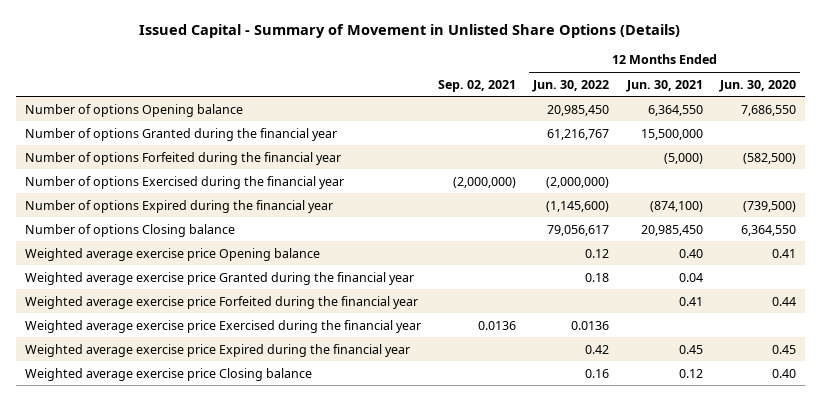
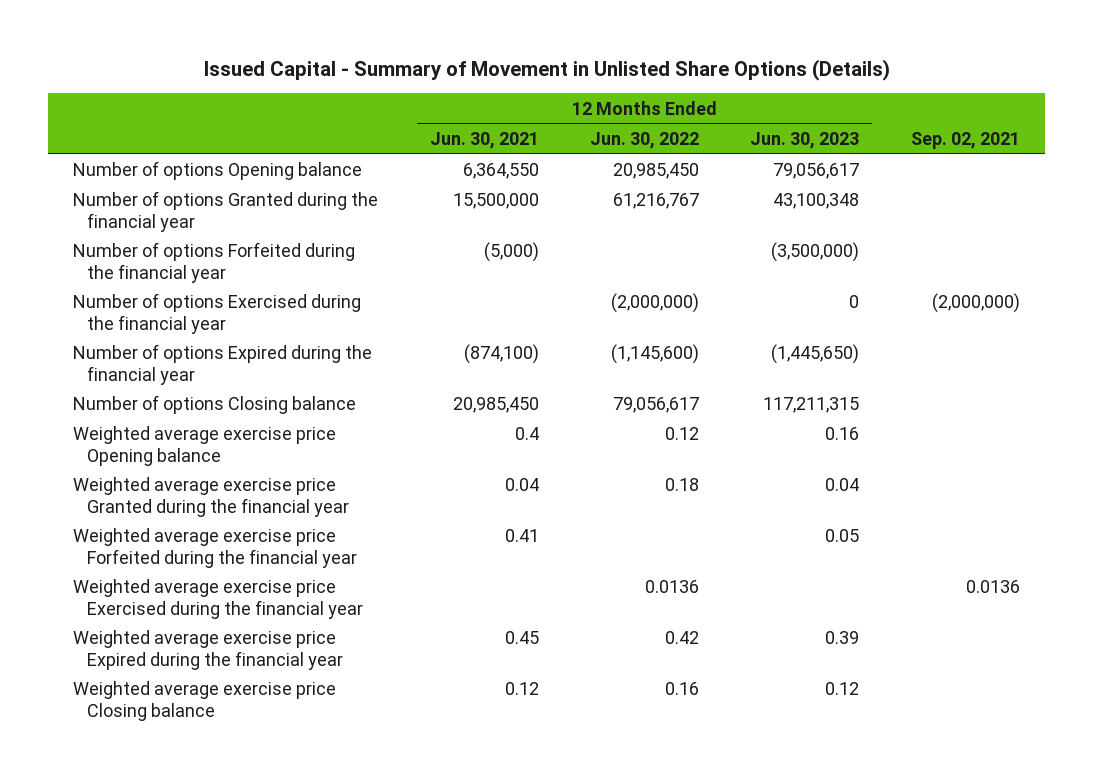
[718,79,796,92] Jun. 30, 2020 -> none
none -> [750,131,860,149] Jun. 30, 2023
[678,248,703,258] 0.40 -> [514,427,539,441] 0.4

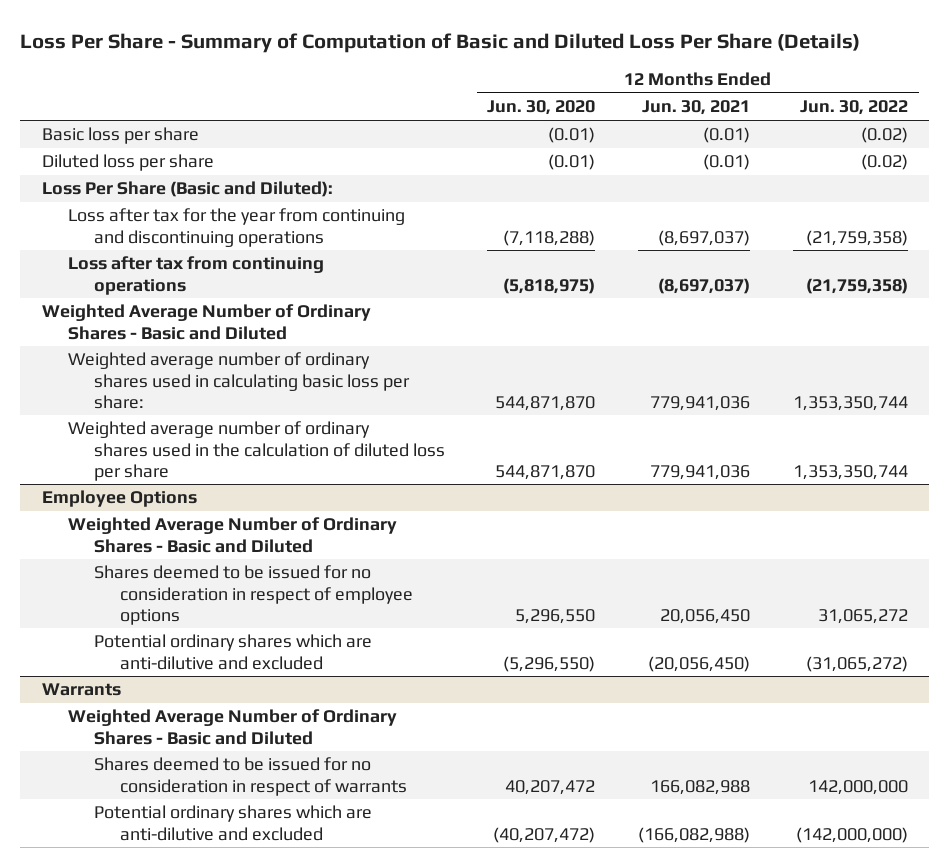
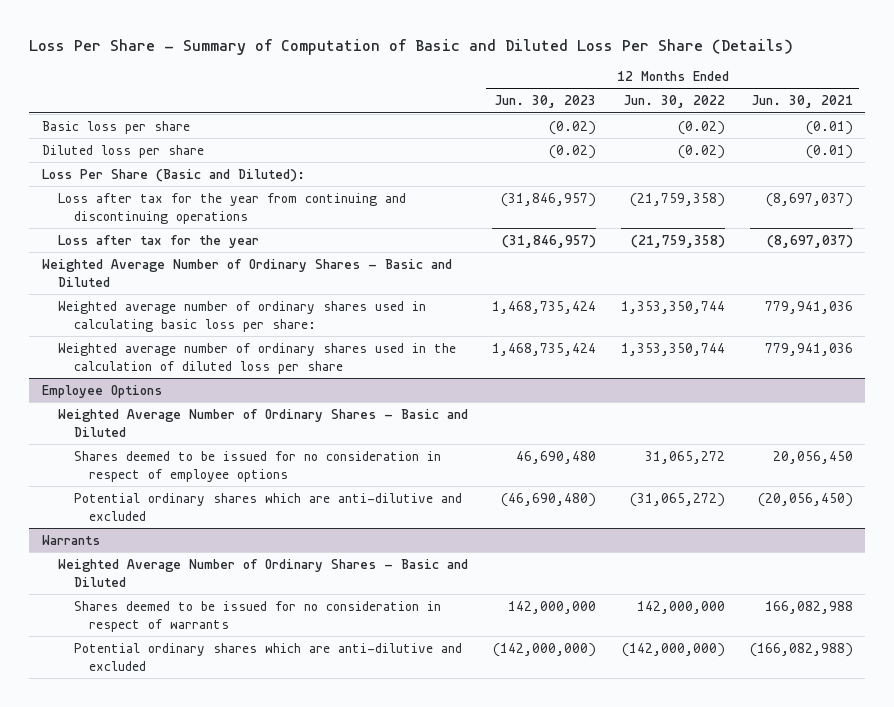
[487,100,596,116] Jun. 30, 2020 -> none
none -> [495,95,597,109] Jun. 30, 2023
[67,256,324,295] Loss after tax from continuing operations -> [57,234,259,248] Loss after tax for the year

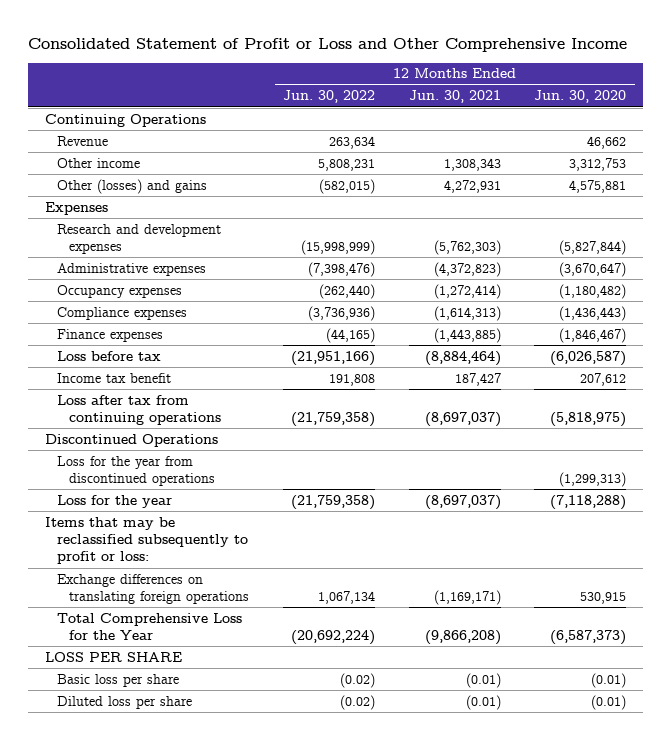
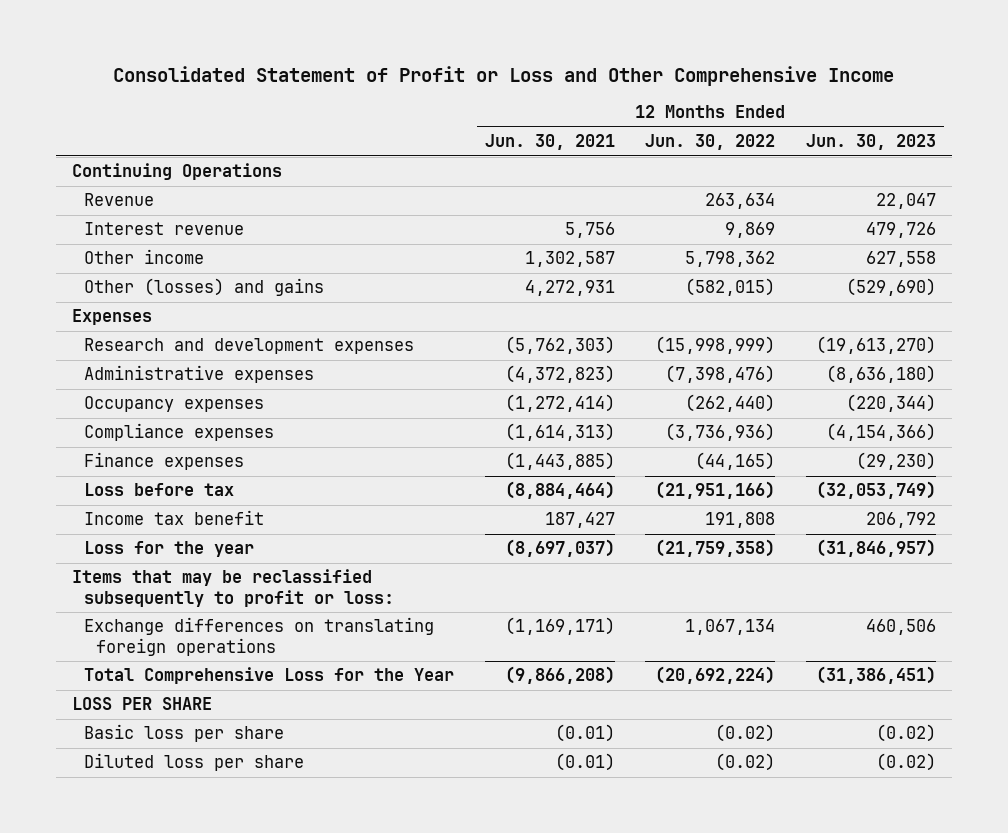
[534,90,627,104] Jun. 30, 2020 -> none
none -> [806,134,937,151] Jun. 30, 2023
none -> [83,222,244,236] Interest revenue
[317,158,375,171] 5,808,231 -> [685,251,776,268] 5,798,362
[443,157,501,171] 1,308,343 -> [524,251,615,268] 1,302,587
[57,394,222,426] Loss after tax from continuing operations -> none
[44,433,218,447] Discontinued Operations -> none
[57,455,216,487] Loss for the year from discontinued operations -> none

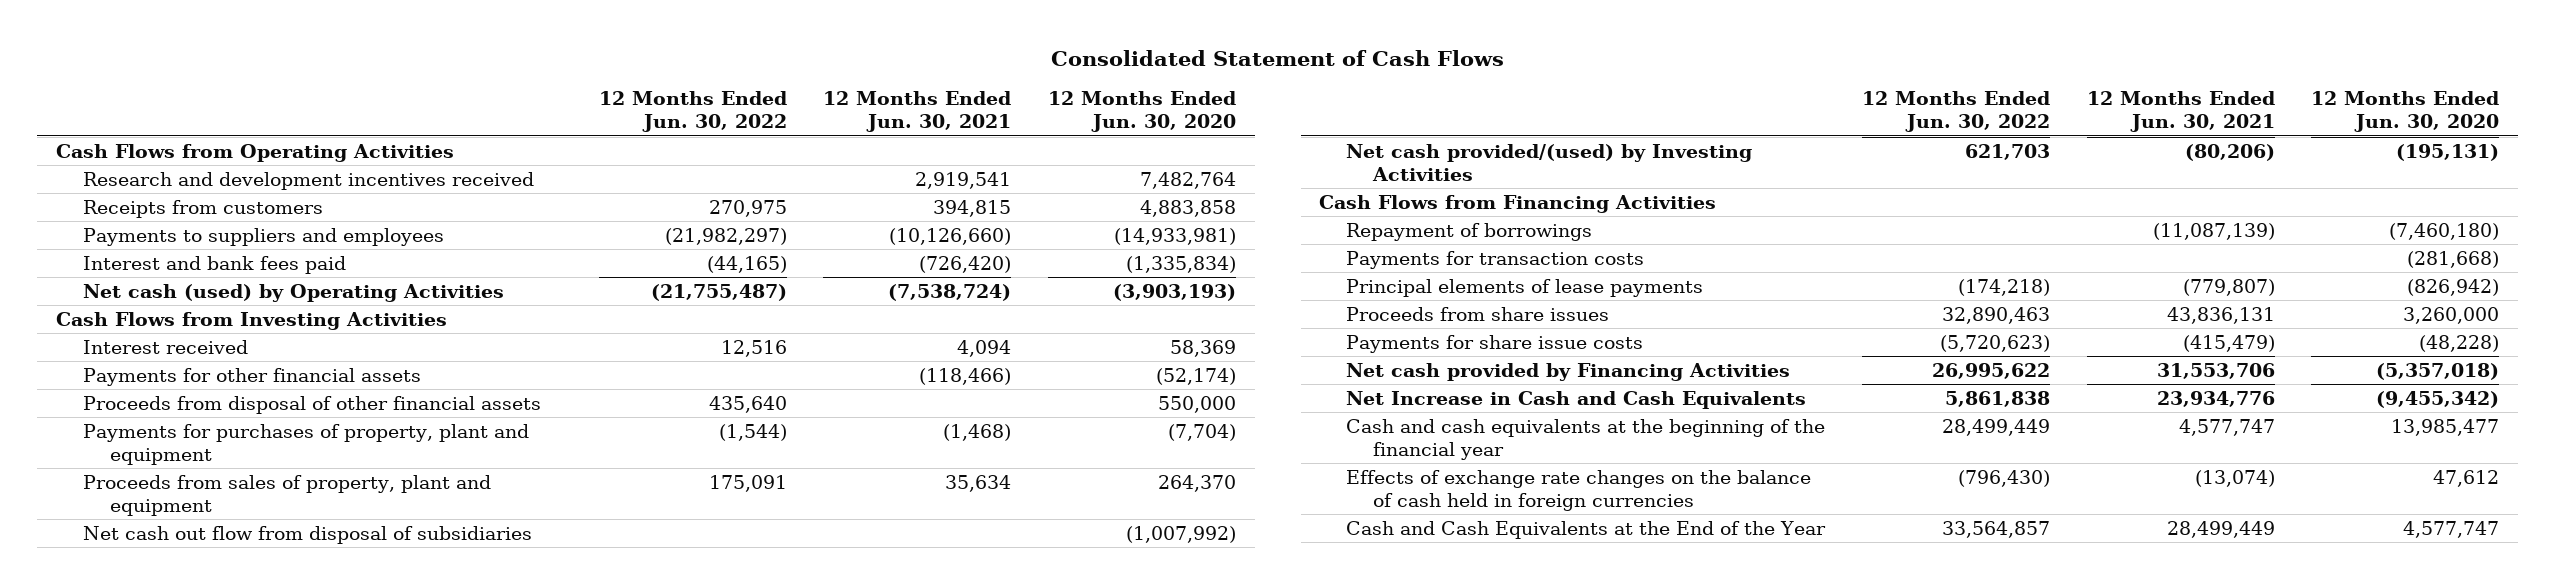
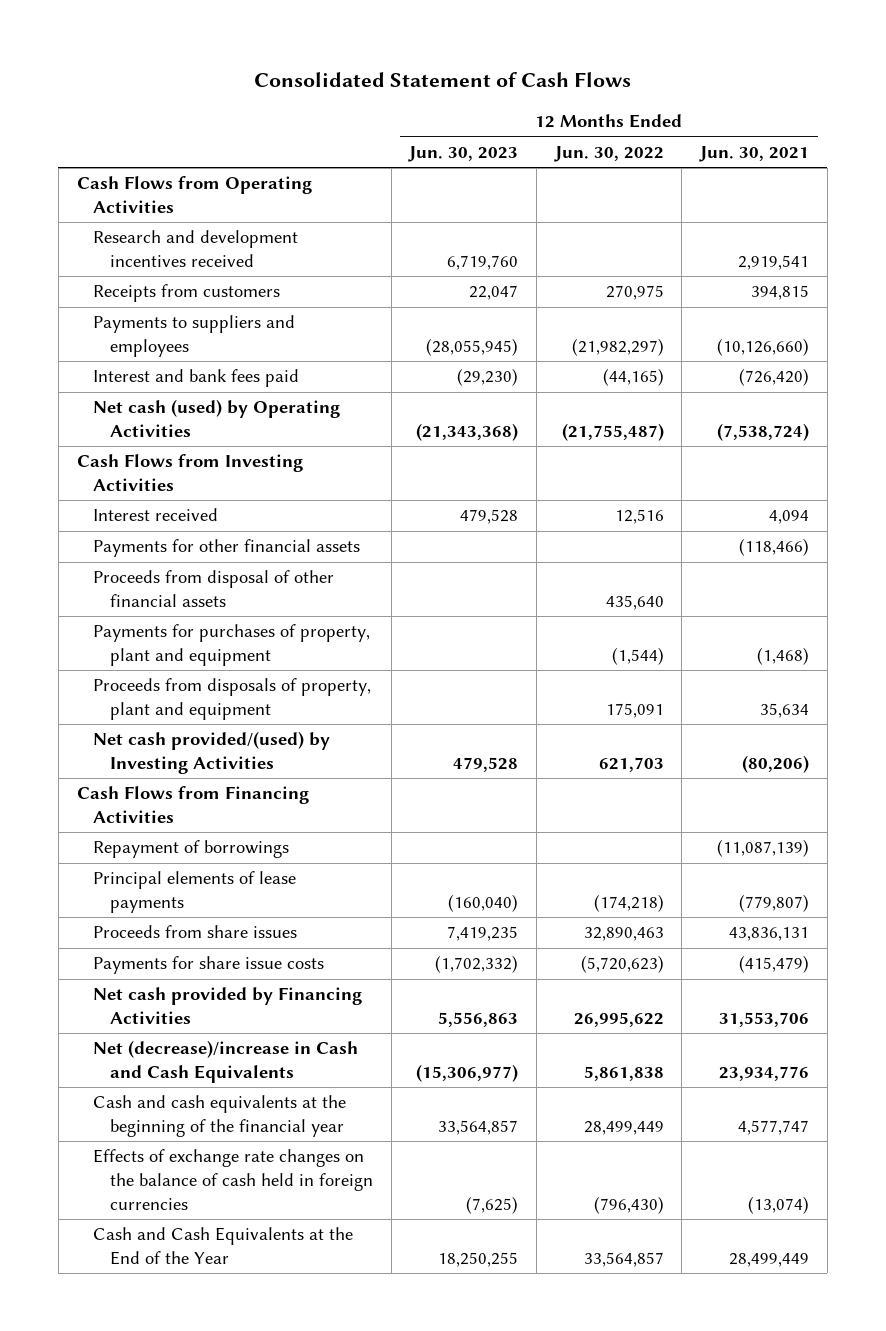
[1048,91,1237,133] 12 Months Ended Jun. 30, 2020 -> none
none -> [408,146,519,163] Jun. 30, 2023
[82,525,532,544] Net cash out flow from disposal of subsidiaries -> none
[82,474,491,516] Proceeds from sales of property, plant and equipment -> [93,678,372,720] Proceeds from disposals of property, plant and equipment
[1346,250,1645,269] Payments for transaction costs -> none
[1346,390,1807,409] Net Increase in Cash and Cash Equivalents -> [93,1040,359,1083] Net (decrease)/increase in Cash and Cash Equivalents

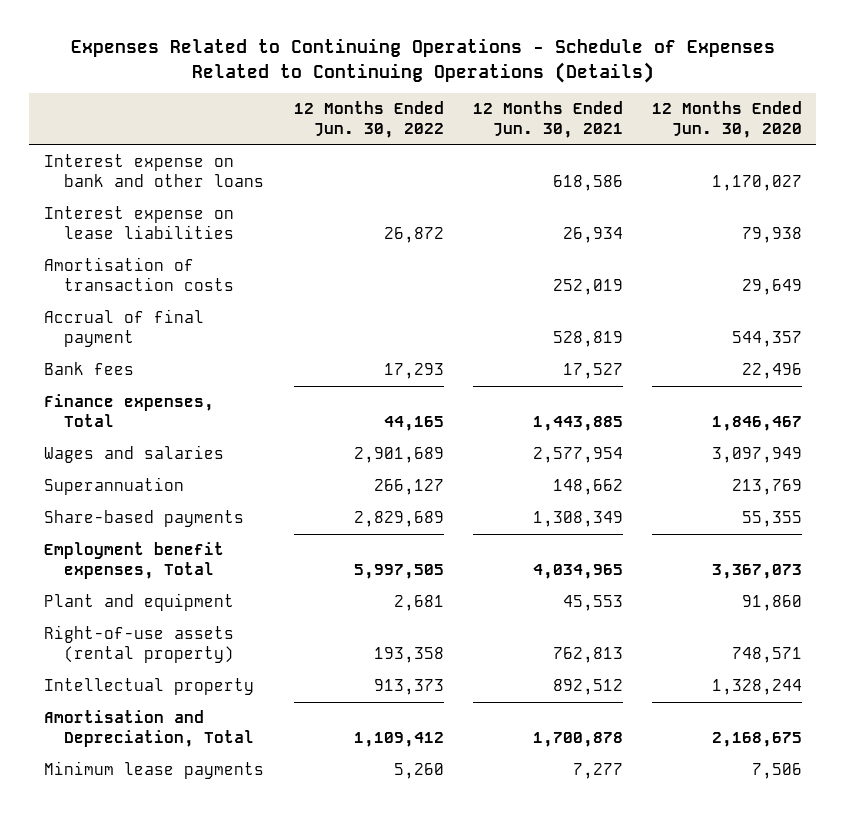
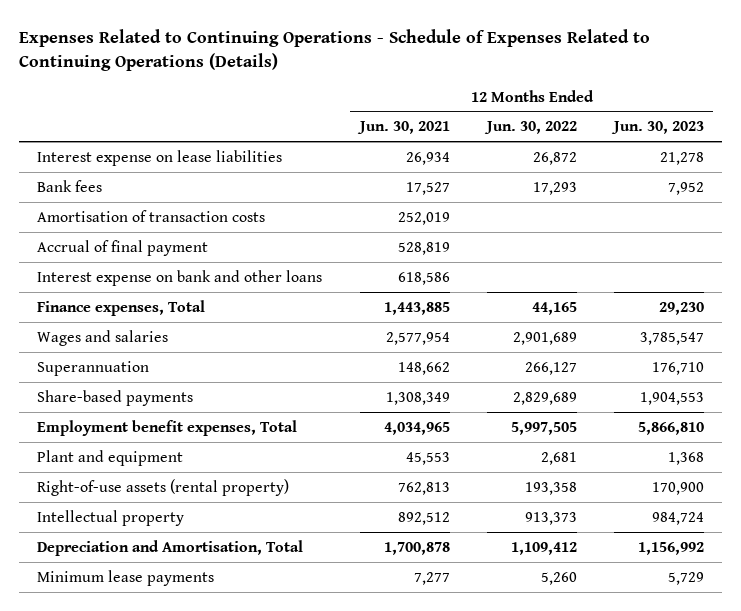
[651,101,802,139] 12 Months Ended Jun. 30, 2020 -> none
none -> [610,121,704,135] Jun. 30, 2023
[43,362,134,376] Bank fees -> [37,179,103,192] Bank fees
[43,154,265,188] Interest expense on bank and other loans -> [37,269,323,286] Interest expense on bank and other loans
[43,710,255,748] Amortisation and Depreciation, Total -> [37,539,304,556] Depreciation and Amortisation, Total

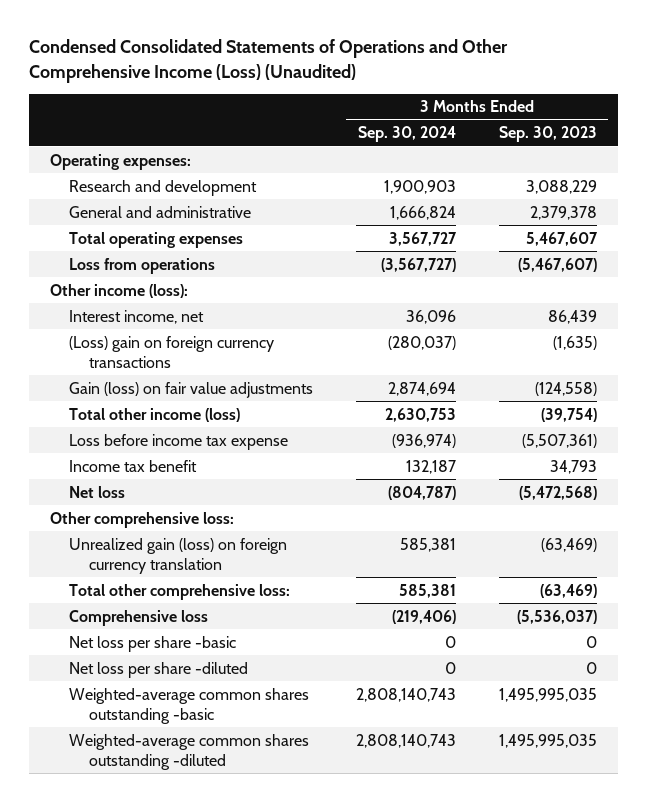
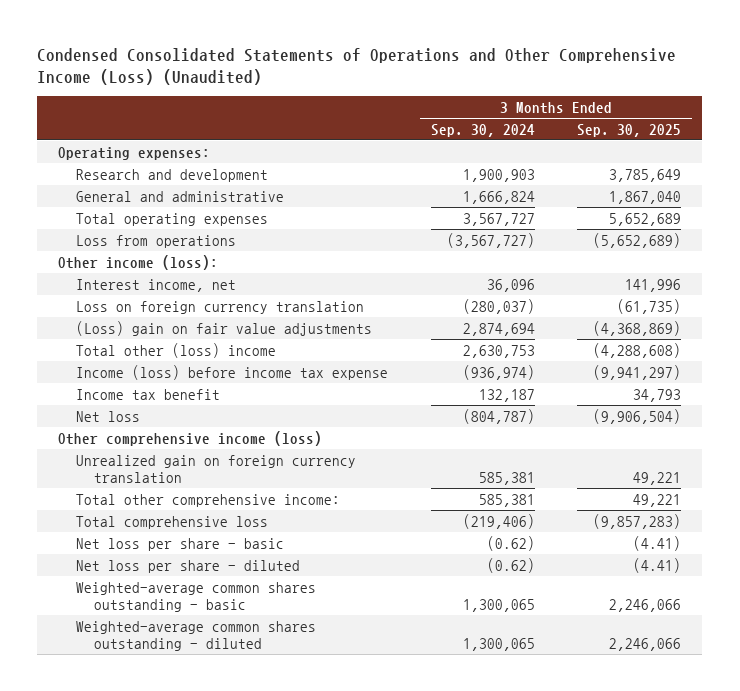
[498,126,597,143] Sep. 30, 2023 -> none
none -> [577,123,682,137] Sep. 30, 2025
[69,335,275,368] (Loss) gain on foreign currency transactions -> [76,300,365,314] Loss on foreign currency translation
[69,381,314,398] Gain (loss) on fair value adjustments -> [76,320,373,336] (Loss) gain on fair value adjustments
[69,407,241,422] Total other income (loss) -> [76,342,277,358] Total other (loss) income
[69,433,289,450] Loss before income tax expense -> [76,364,389,380] Income (loss) before income tax expense
[50,511,235,528] Other comprehensive loss: -> [58,430,323,446] Other comprehensive income (loss)
[69,537,288,574] Unrealized gain (loss) on foreign currency translation -> [76,454,357,484] Unrealized gain on foreign currency translation
[69,583,291,600] Total other comprehensive loss: -> [76,493,341,507] Total other comprehensive income:
[69,609,209,626] Comprehensive loss -> [76,515,269,529] Total comprehensive loss
[69,635,237,652] Net loss per share -basic -> [76,537,285,551] Net loss per share - basic
[445,635,457,648] 0 -> [486,535,535,551] (0.62)
[69,661,249,678] Net loss per share -diluted -> [76,559,301,573] Net loss per share - diluted
[445,661,457,674] 0 -> [486,557,535,573] (0.62)
[69,687,310,724] Weighted-average common shares outstanding -basic -> [76,581,317,613] Weighted-average common shares outstanding - basic
[356,687,457,702] 2,808,140,743 -> [462,599,535,613] 1,300,065
[69,733,310,770] Weighted-average common shares outstanding -diluted -> [76,620,317,652] Weighted-average common shares outstanding - diluted
[356,733,457,748] 2,808,140,743 -> [462,638,535,652] 1,300,065

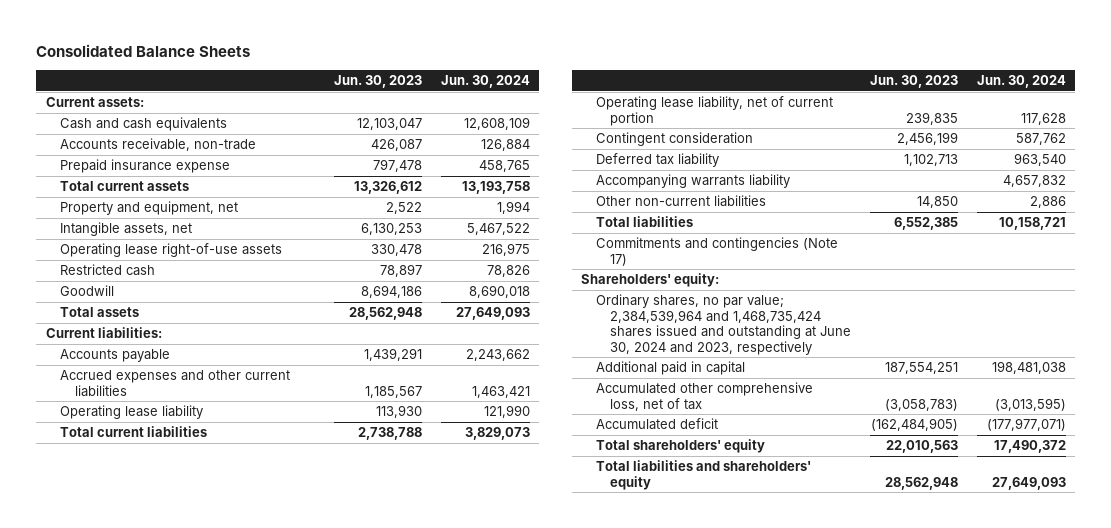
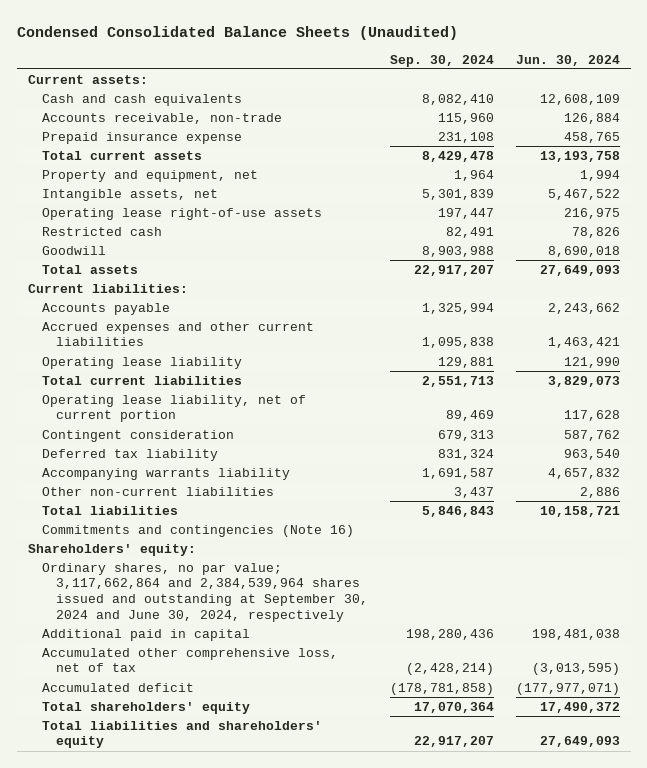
[36,43,251,57] Consolidated Balance Sheets -> [16,25,458,40] Condensed Consolidated Balance Sheets (Unaudited)
[334,75,423,89] Jun. 30, 2023 -> none
none -> [389,54,494,67] Sep. 30, 2024
[595,237,838,266] Commitments and contingencies (Note 17) -> [41,524,354,537] Commitments and contingencies (Note 16)
[595,294,852,355] Ordinary shares, no par value; 2,384,539,964 and 1,468,735,424 shares issued and outstanding at June 30, 2024 and 2023, respectively -> [41,562,368,622] Ordinary shares, no par value; 3,117,662,864 and 2,384,539,964 shares issued and outstanding at September 30, 2024 and June 30, 2024, respectively

